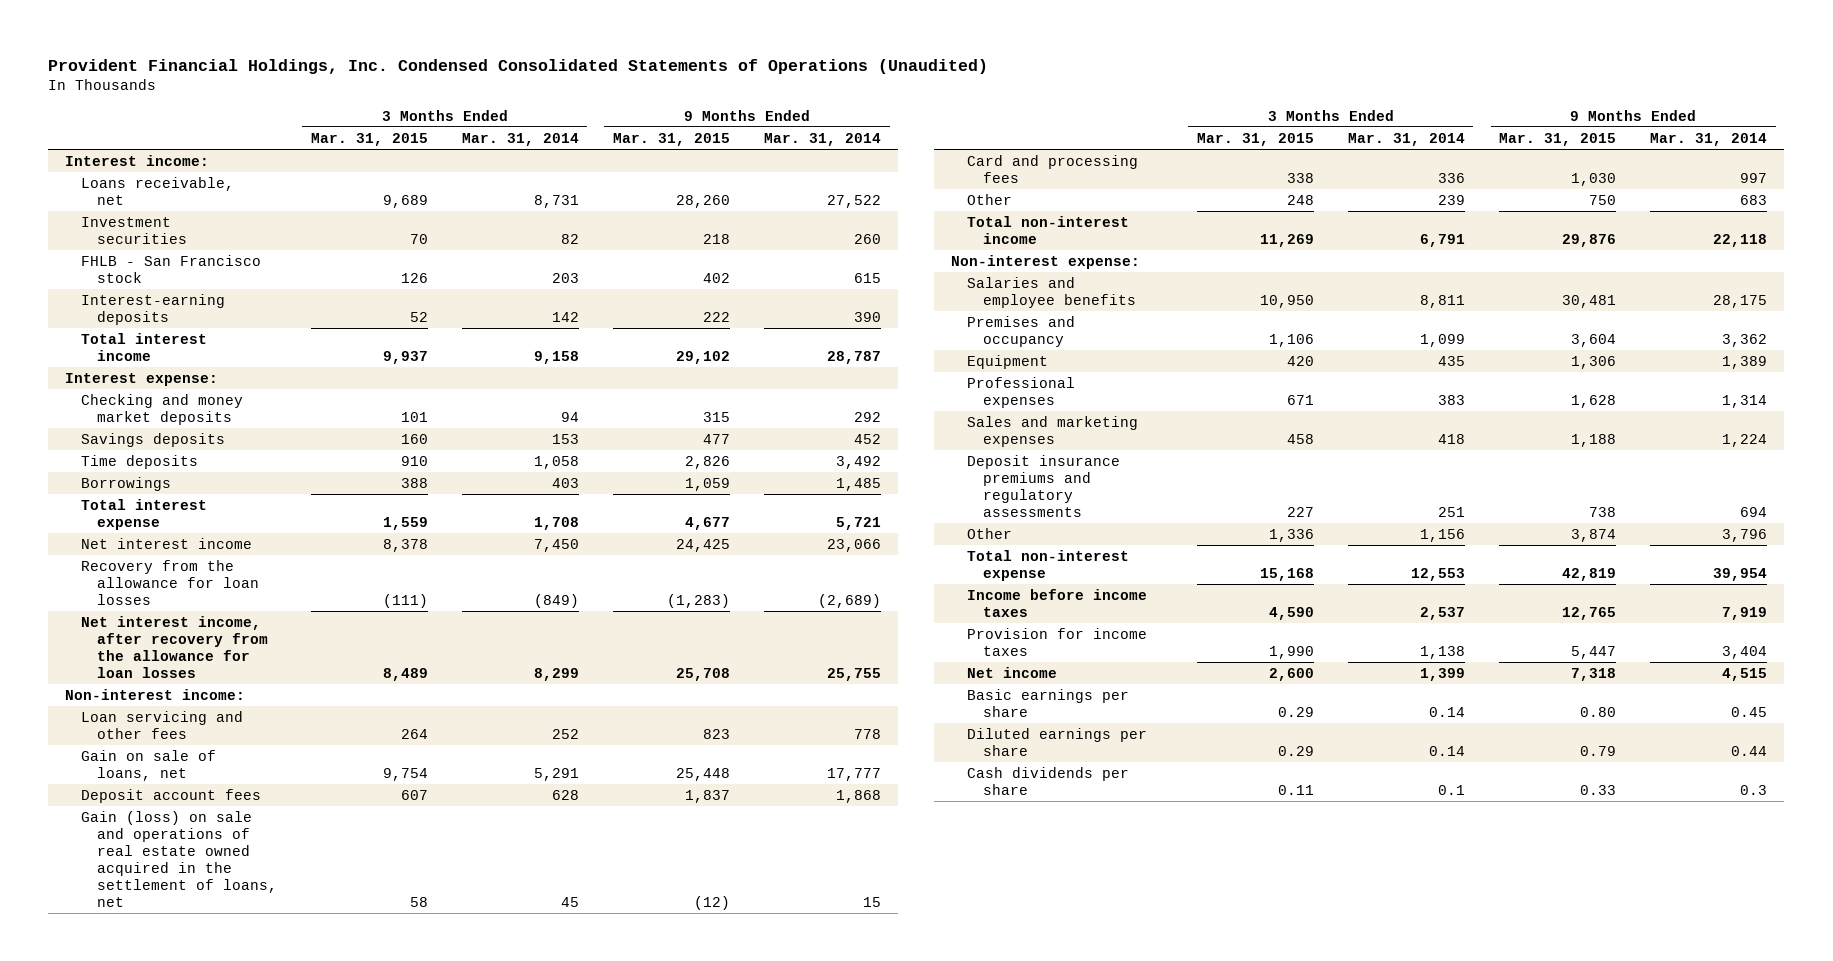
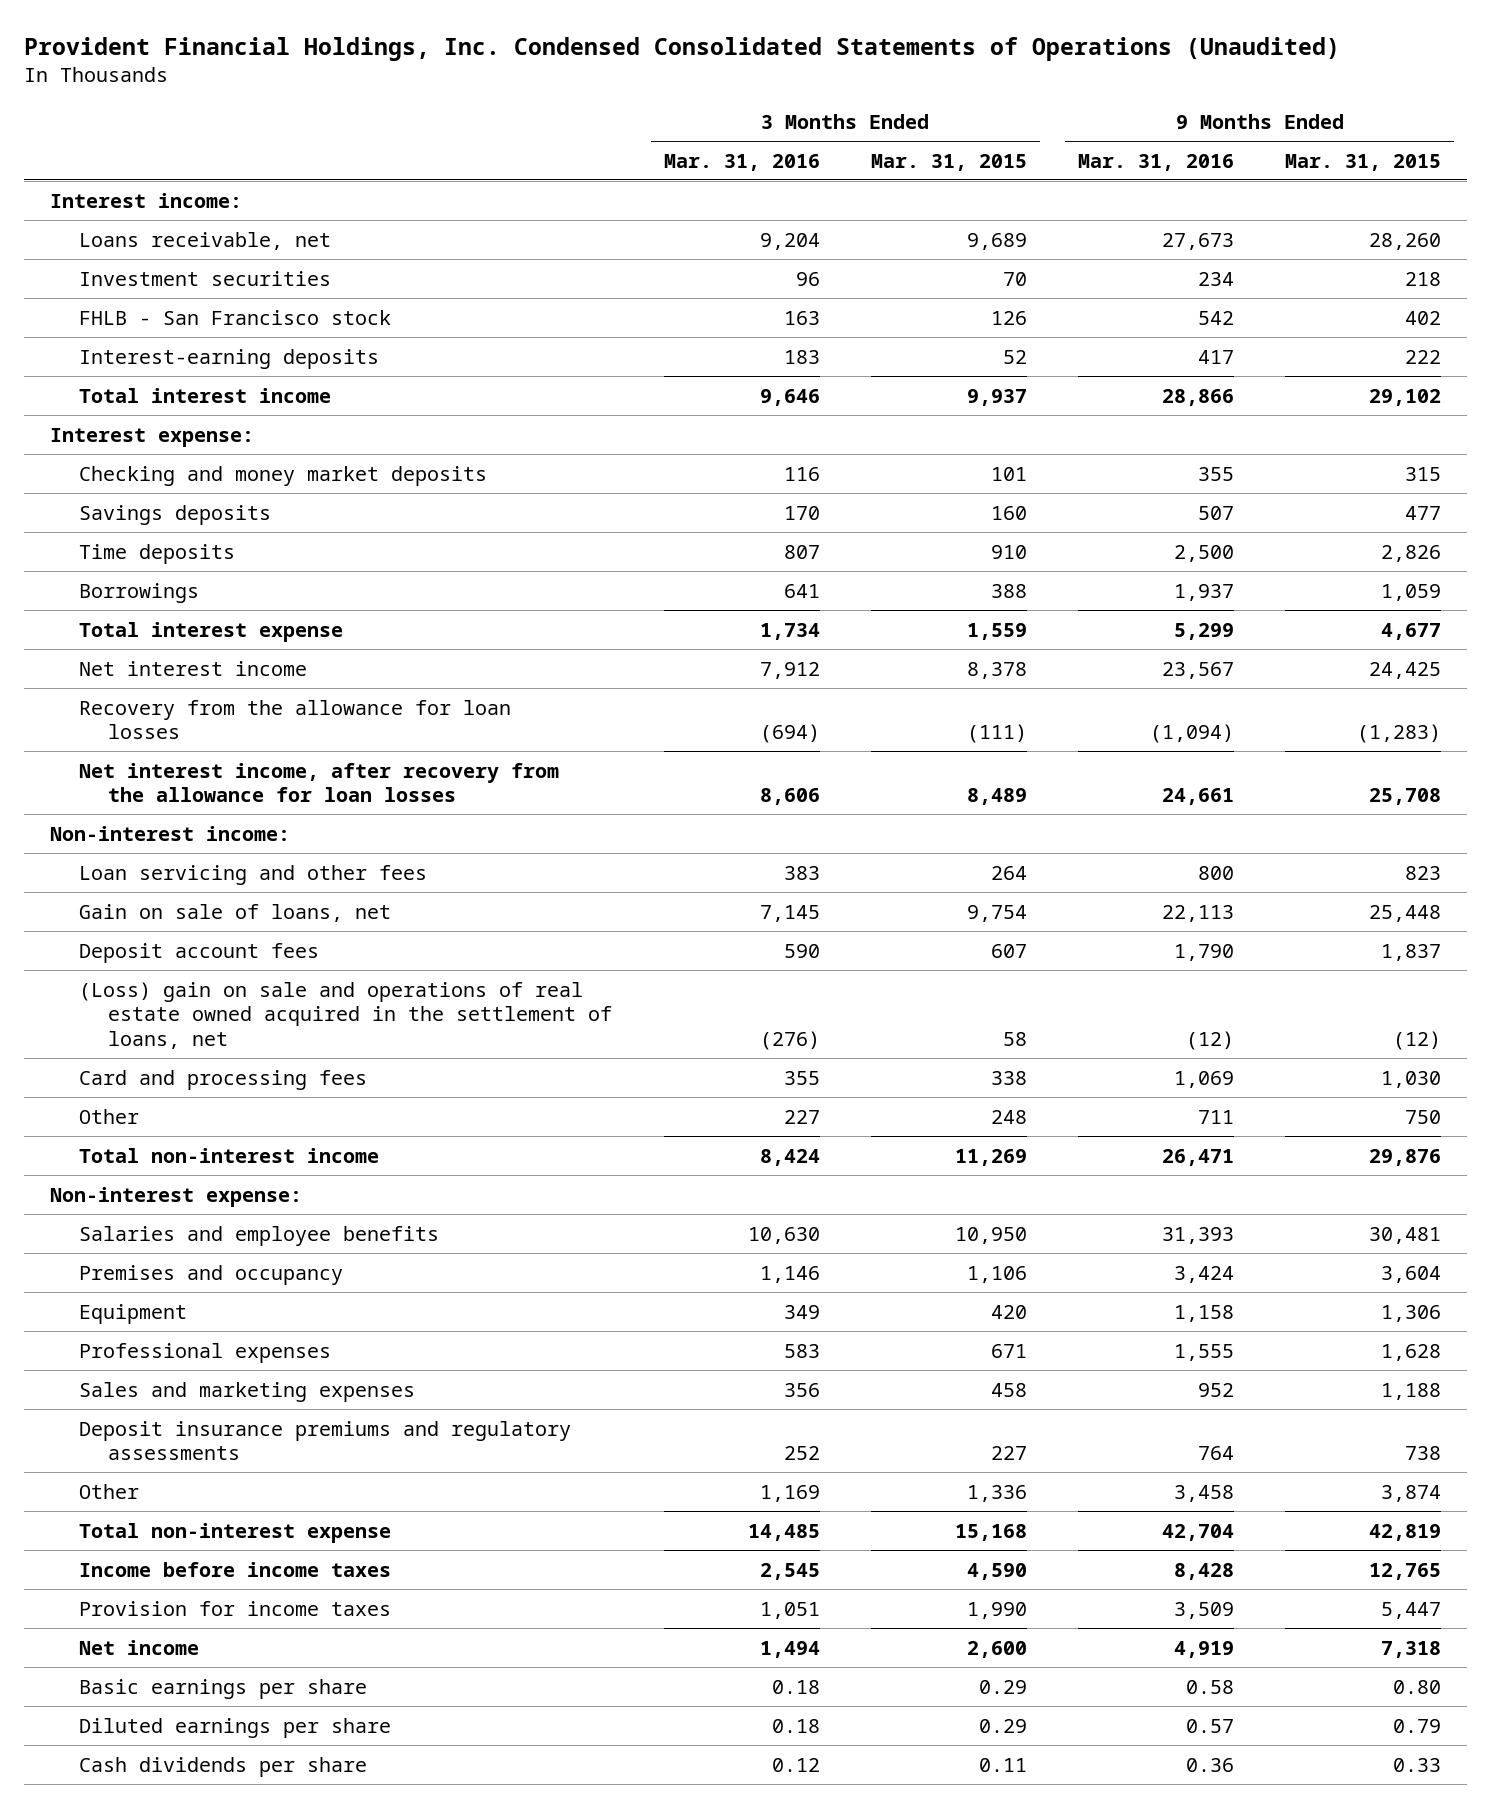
[461,132,579,146] Mar. 31, 2014 -> none
[764,132,882,146] Mar. 31, 2014 -> none
none -> [663,153,820,171] Mar. 31, 2016
none -> [1078,153,1235,171] Mar. 31, 2016
[80,810,277,907] Gain (loss) on sale and operations of real estate owned acquired in the settlement of loans, net -> [78,981,613,1049] (Loss) gain on sale and operations of real estate owned acquired in the settlement of loans, net

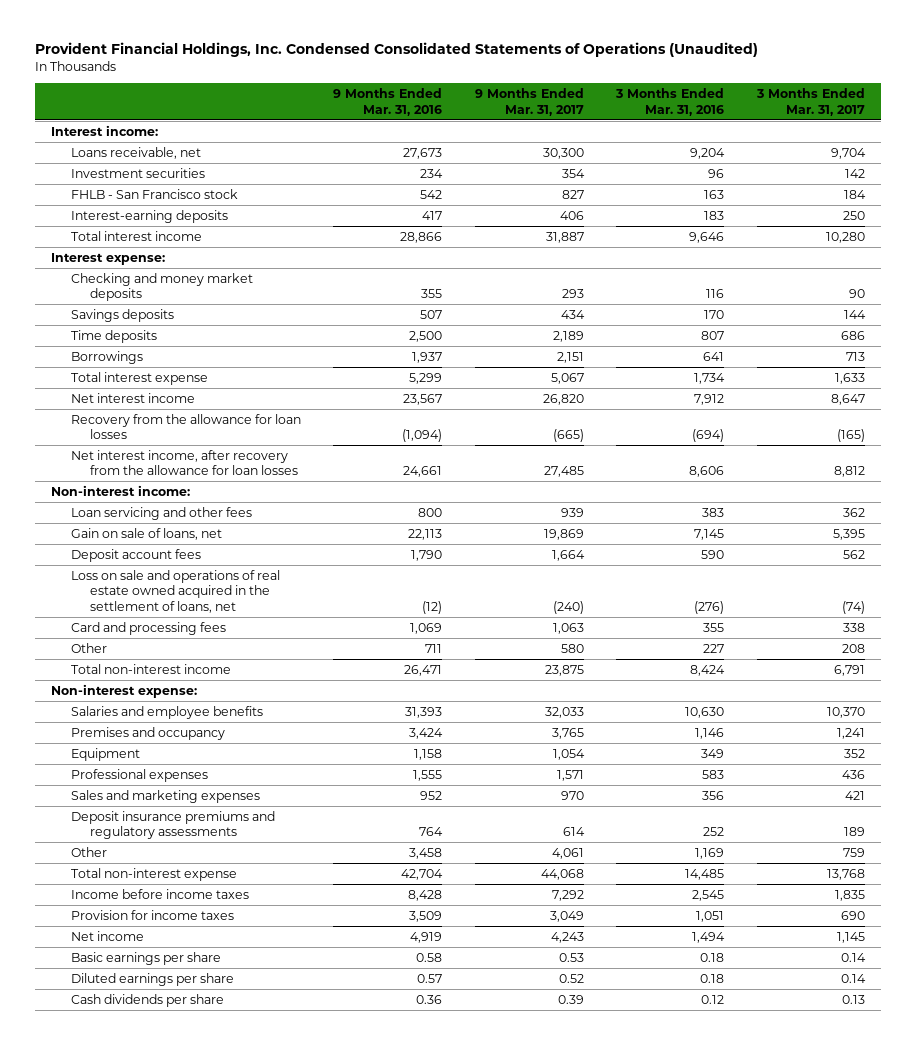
[870,153,1027,171] Mar. 31, 2015 -> none
[1285,153,1442,171] Mar. 31, 2015 -> none
none -> [474,87,584,116] 9 Months Ended Mar. 31, 2017
none -> [756,87,866,116] 3 Months Ended Mar. 31, 2017
[78,981,613,1049] (Loss) gain on sale and operations of real estate owned acquired in the settlement of loans, net -> [70,569,280,614] Loss on sale and operations of real estate owned acquired in the settlement of loans, net

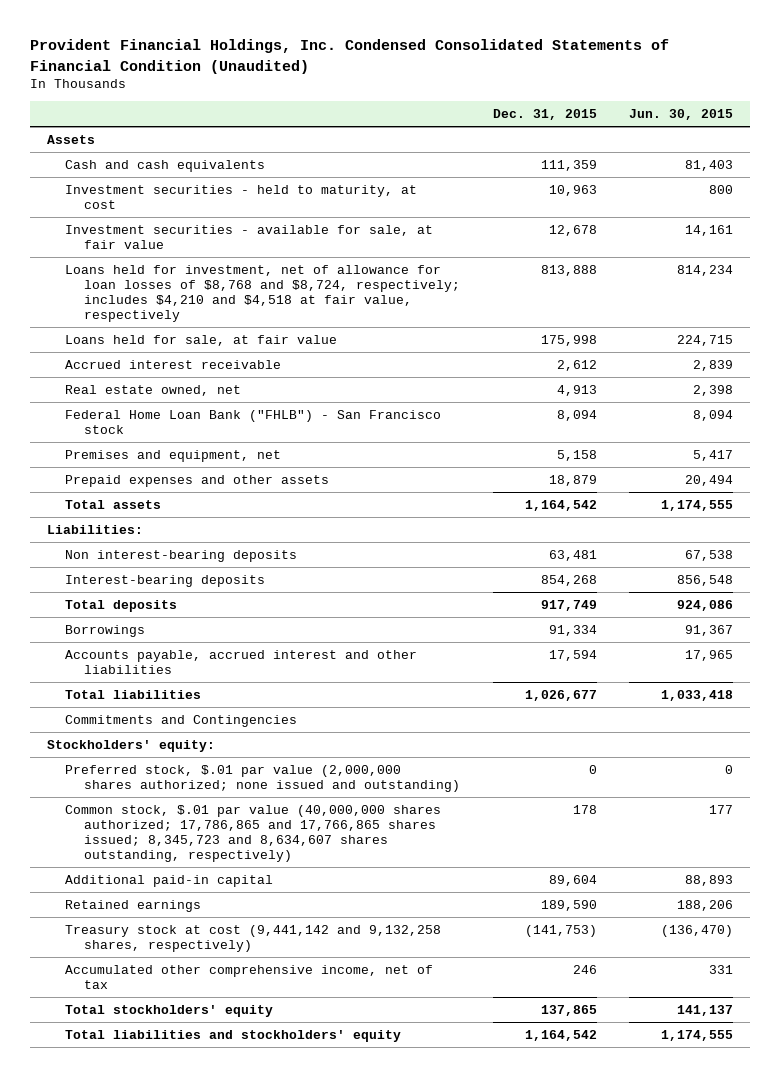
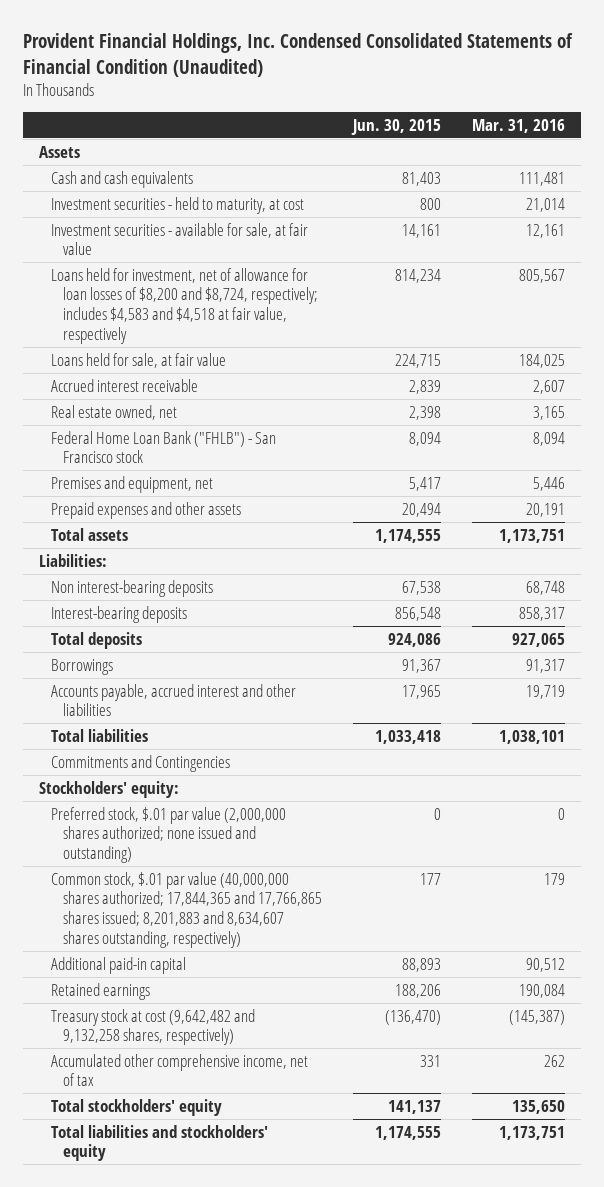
[492,109,597,121] Dec. 31, 2015 -> none
none -> [472,118,566,133] Mar. 31, 2016
[65,264,461,323] Loans held for investment, net of allowance for loan losses of $8,768 and $8,724, respectively; includes $4,210 and $4,518 at fair value, respectively -> [50,267,319,344] Loans held for investment, net of allowance for loan losses of $8,200 and $8,724, respectively; includes $4,583 and $4,518 at fair value, respectively
[65,804,442,863] Common stock, $.01 par value (40,000,000 shares authorized; 17,786,865 and 17,766,865 shares issued; 8,345,723 and 8,634,607 shares outstanding, respectively) -> [50,871,323,948] Common stock, $.01 par value (40,000,000 shares authorized; 17,844,365 and 17,766,865 shares issued; 8,201,883 and 8,634,607 shares outstanding, respectively)
[65,924,442,952] Treasury stock at cost (9,441,142 and 9,132,258 shares, respectively) -> [50,1008,255,1046] Treasury stock at cost (9,642,482 and 9,132,258 shares, respectively)

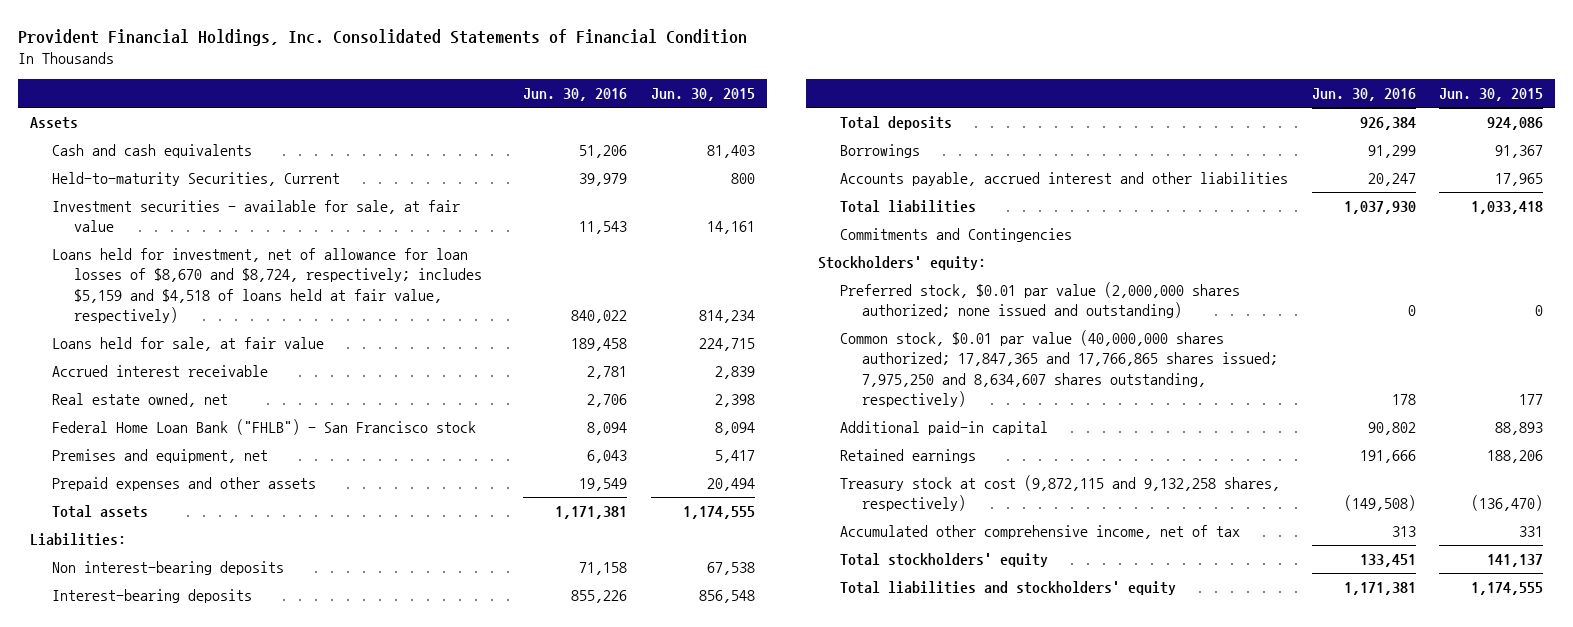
[23,33,574,77] Provident Financial Holdings, Inc. Condensed Consolidated Statements of Financial Condition (Unaudited) -> [17,29,747,47] Provident Financial Holdings, Inc. Consolidated Statements of Financial Condition
[472,118,566,133] Mar. 31, 2016 -> none
none -> [523,88,628,102] Jun. 30, 2016
[50,196,304,214] Investment securities - held to maturity, at cost -> [51,172,340,187] Held-to-maturity Securities, Current
[50,267,319,344] Loans held for investment, net of allowance for loan losses of $8,200 and $8,724, respectively; includes $4,583 and $4,518 at fair value, respectively -> [51,248,483,324] Loans held for investment, net of allowance for loan losses of $8,670 and $8,724, respectively; includes $5,159 and $4,518 of loans held at fair value, respectively)
[50,806,286,863] Preferred stock, $.01 par value (2,000,000 shares authorized; none issued and outstanding) -> [840,282,1241,319] Preferred stock, $0.01 par value (2,000,000 shares authorized; none issued and outstanding)
[50,871,323,948] Common stock, $.01 par value (40,000,000 shares authorized; 17,844,365 and 17,766,865 shares issued; 8,201,883 and 8,634,607 shares outstanding, respectively) -> [840,330,1279,408] Common stock, $0.01 par value (40,000,000 shares authorized; 17,847,365 and 17,766,865 shares issued; 7,975,250 and 8,634,607 shares outstanding, respectively)
[50,1008,255,1046] Treasury stock at cost (9,642,482 and 9,132,258 shares, respectively) -> [840,475,1281,512] Treasury stock at cost (9,872,115 and 9,132,258 shares, respectively)

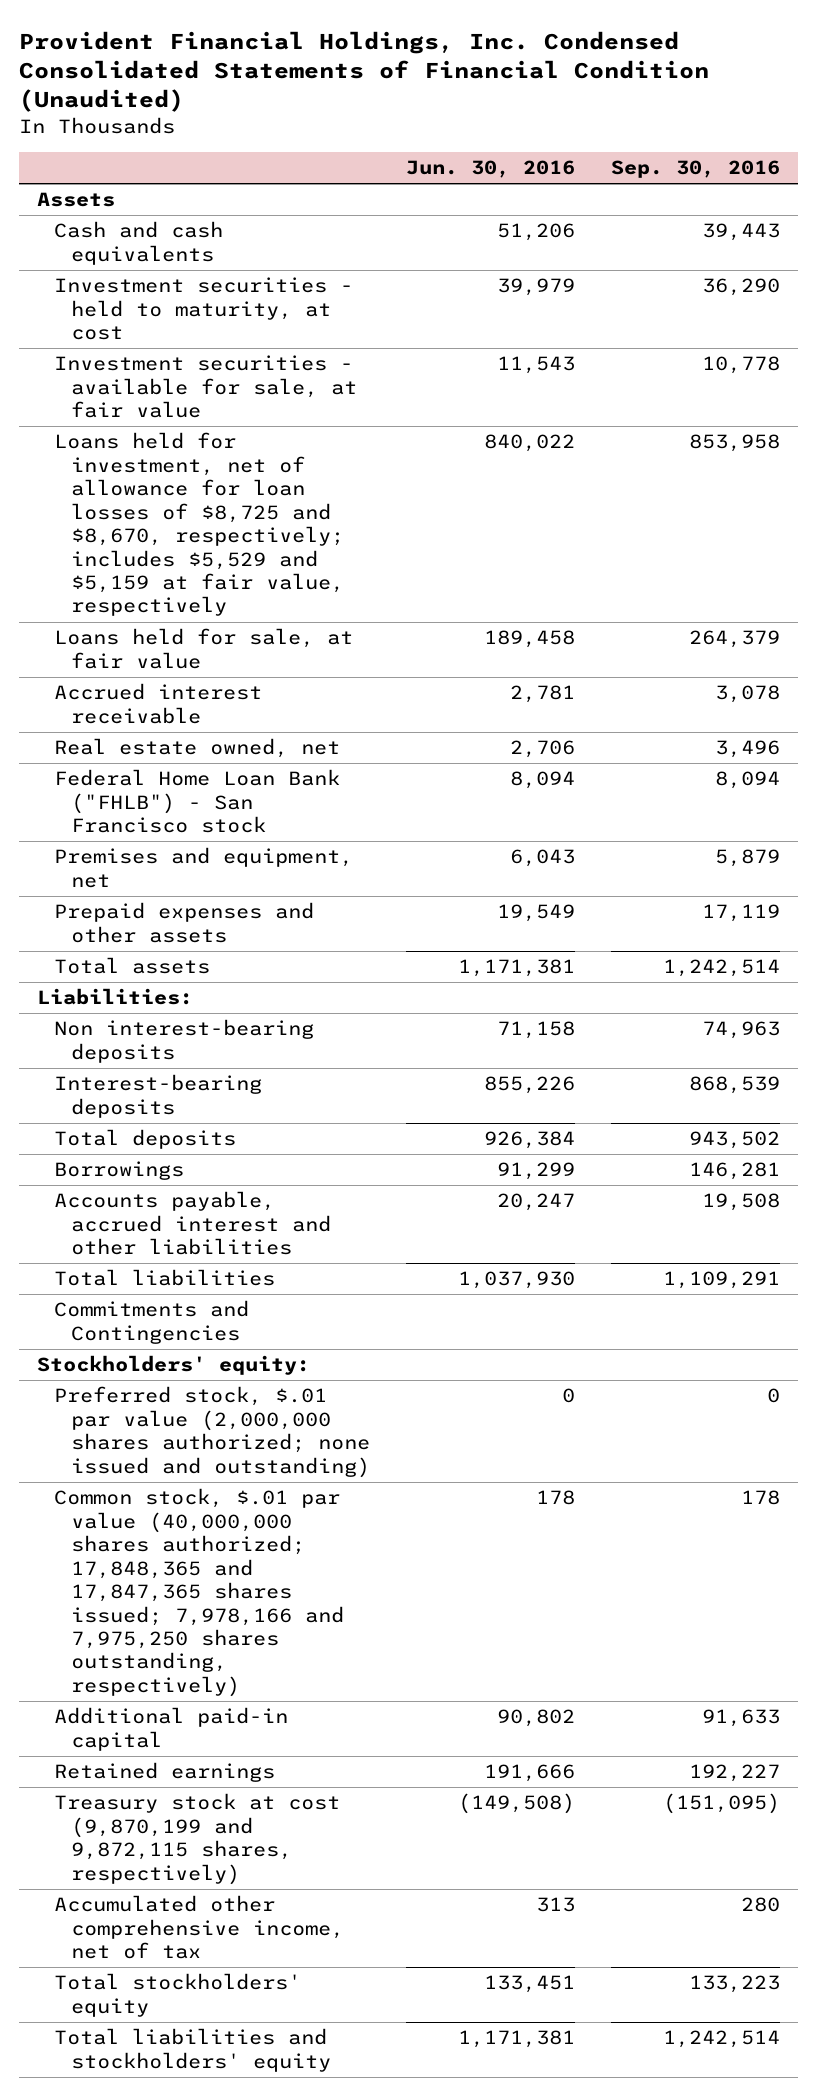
[17,29,747,47] Provident Financial Holdings, Inc. Consolidated Statements of Financial Condition -> [19,30,710,113] Provident Financial Holdings, Inc. Condensed Consolidated Statements of Financial Condition (Unaudited)
[651,88,756,102] Jun. 30, 2015 -> none
none -> [610,160,780,179] Sep. 30, 2016
[51,172,340,187] Held-to-maturity Securities, Current -> [54,277,354,341] Investment securities - held to maturity, at cost
[51,248,483,324] Loans held for investment, net of allowance for loan losses of $8,670 and $8,724, respectively; includes $5,159 and $4,518 of loans held at fair value, respectively) -> [54,432,344,617] Loans held for investment, net of allowance for loan losses of $8,725 and $8,670, respectively; includes $5,529 and $5,159 at fair value, respectively
[840,282,1241,319] Preferred stock, $0.01 par value (2,000,000 shares authorized; none issued and outstanding) -> [54,1386,370,1478] Preferred stock, $.01 par value (2,000,000 shares authorized; none issued and outstanding)
[840,330,1279,408] Common stock, $0.01 par value (40,000,000 shares authorized; 17,847,365 and 17,766,865 shares issued; 7,975,250 and 8,634,607 shares outstanding, respectively) -> [54,1488,344,1697] Common stock, $.01 par value (40,000,000 shares authorized; 17,848,365 and 17,847,365 shares issued; 7,978,166 and 7,975,250 shares outstanding, respectively)
[840,475,1281,512] Treasury stock at cost (9,872,115 and 9,132,258 shares, respectively) -> [54,1793,341,1885] Treasury stock at cost (9,870,199 and 9,872,115 shares, respectively)

